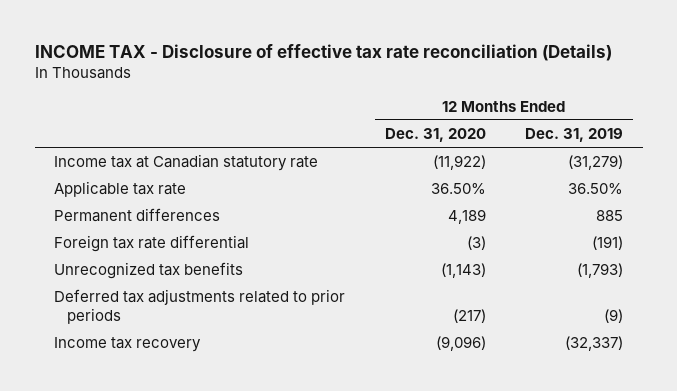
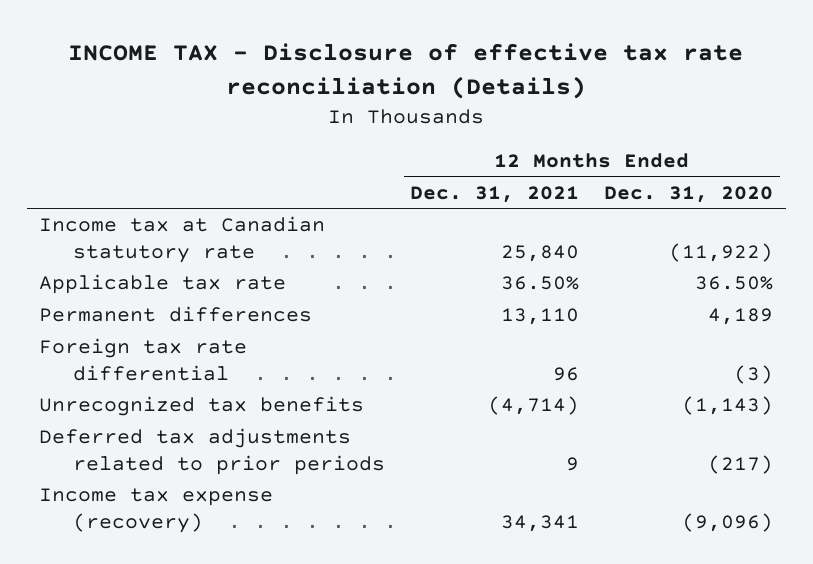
[524,127,623,142] Dec. 31, 2019 -> none
none -> [409,185,579,203] Dec. 31, 2021
[54,337,202,353] Income tax recovery -> [39,488,274,533] Income tax expense (recovery)

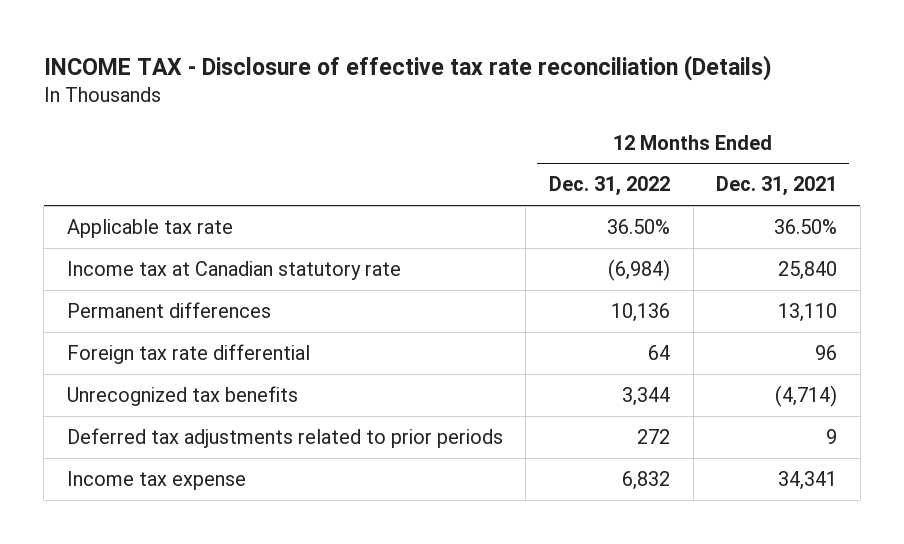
[604,185,774,203] Dec. 31, 2020 -> none
none -> [548,176,670,197] Dec. 31, 2022
[39,216,326,263] Income tax at Canadian statutory rate -> [66,260,401,280] Income tax at Canadian statutory rate
[39,488,274,533] Income tax expense (recovery) -> [66,470,246,490] Income tax expense

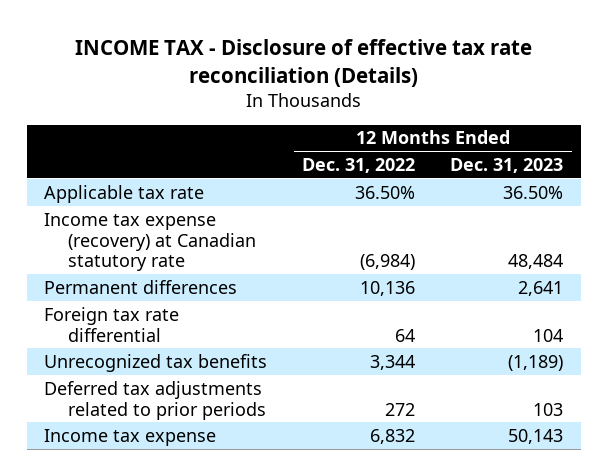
[716,176,838,197] Dec. 31, 2021 -> none
none -> [450,158,564,174] Dec. 31, 2023
[66,260,401,280] Income tax at Canadian statutory rate -> [44,212,256,272] Income tax expense (recovery) at Canadian statutory rate

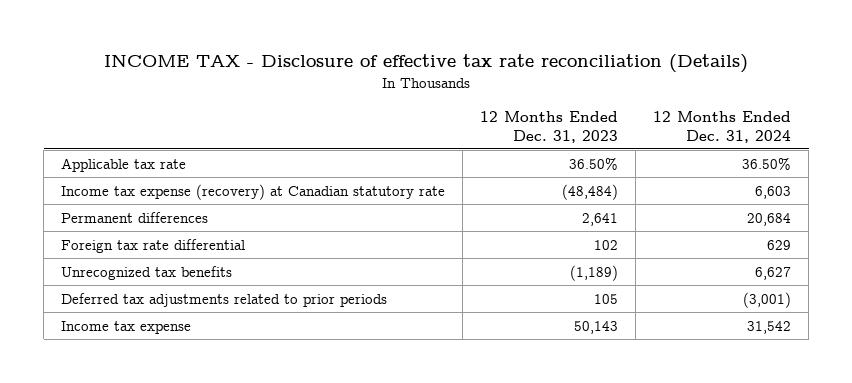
[302,158,416,174] Dec. 31, 2022 -> none
none -> [653,110,792,143] 12 Months Ended Dec. 31, 2024
[508,254,564,270] 48,484 -> [562,183,619,200] (48,484)
[533,328,564,342] 104 -> [594,239,619,250] 102
[533,402,564,416] 103 -> [594,293,619,304] 105

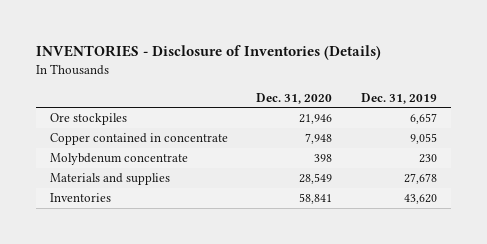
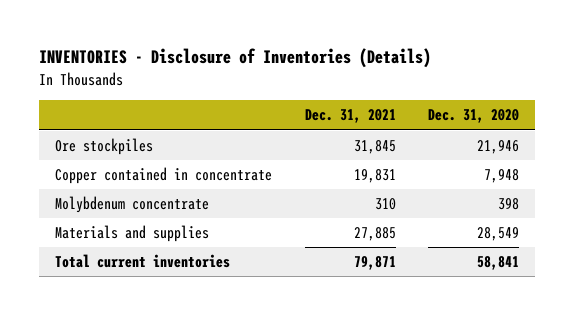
[360,92,437,104] Dec. 31, 2019 -> none
none -> [304,109,396,124] Dec. 31, 2021
[50,193,112,203] Inventories -> [55,254,231,269] Total current inventories

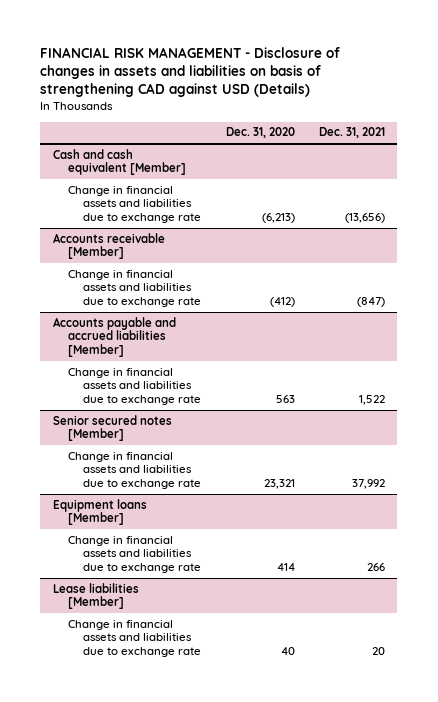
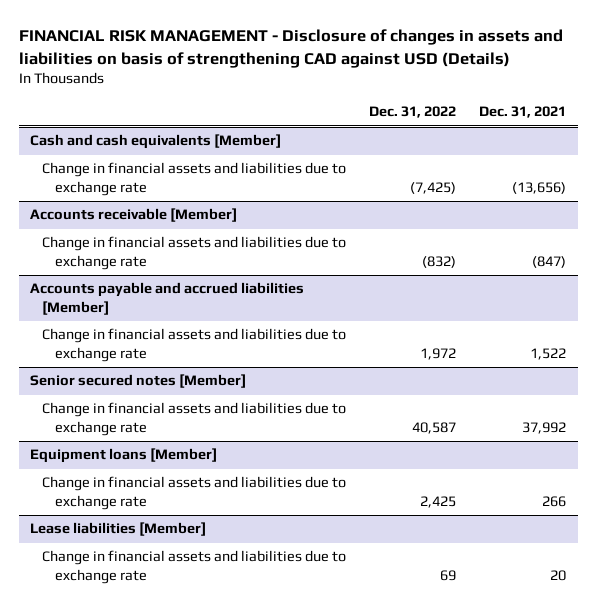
[225,127,295,139] Dec. 31, 2020 -> none
none -> [369,106,457,119] Dec. 31, 2022
[52,148,186,176] Cash and cash equivalent [Member] -> [30,134,282,150] Cash and cash equivalents [Member]

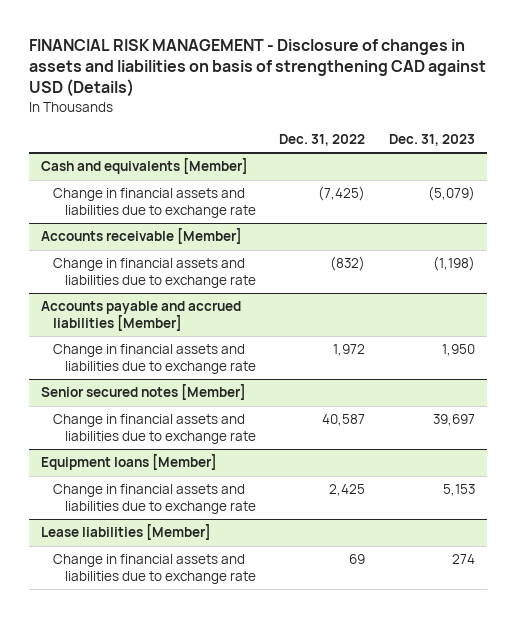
[479,106,567,119] Dec. 31, 2021 -> none
none -> [388,134,475,147] Dec. 31, 2023
[30,134,282,150] Cash and cash equivalents [Member] -> [41,158,249,175] Cash and equivalents [Member]

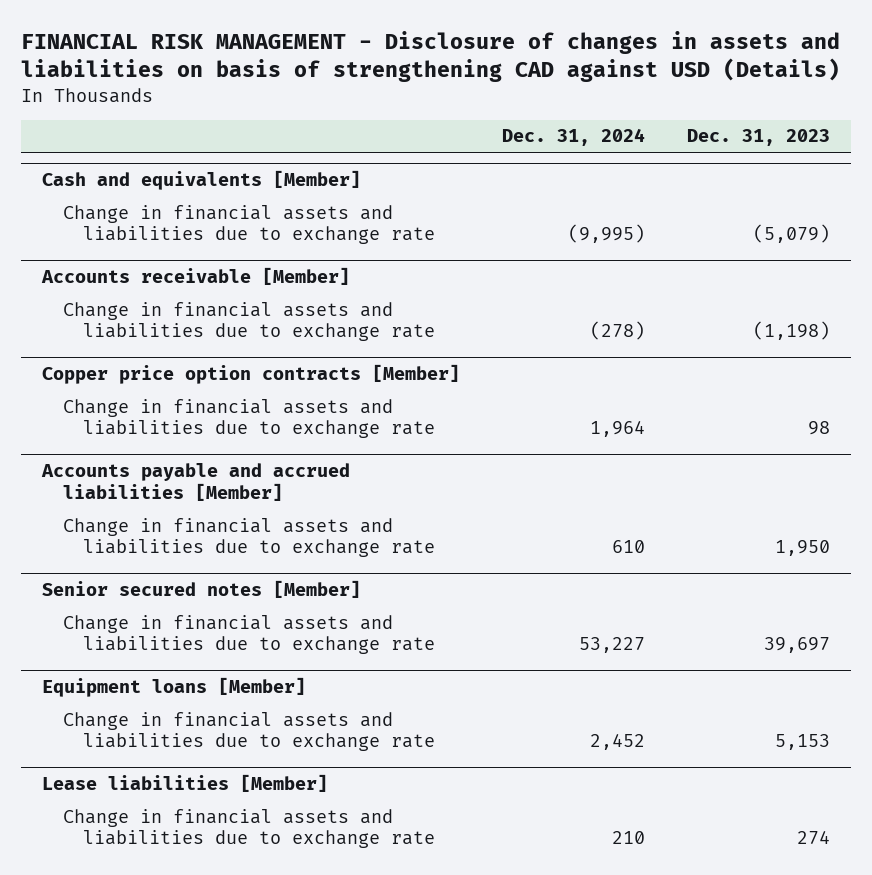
[279,134,366,147] Dec. 31, 2022 -> none
none -> [501,128,645,147] Dec. 31, 2024
none -> [41,364,460,385] Copper price option contracts [Member]
none -> [62,398,436,439] Change in financial assets and liabilities due to exchange rate

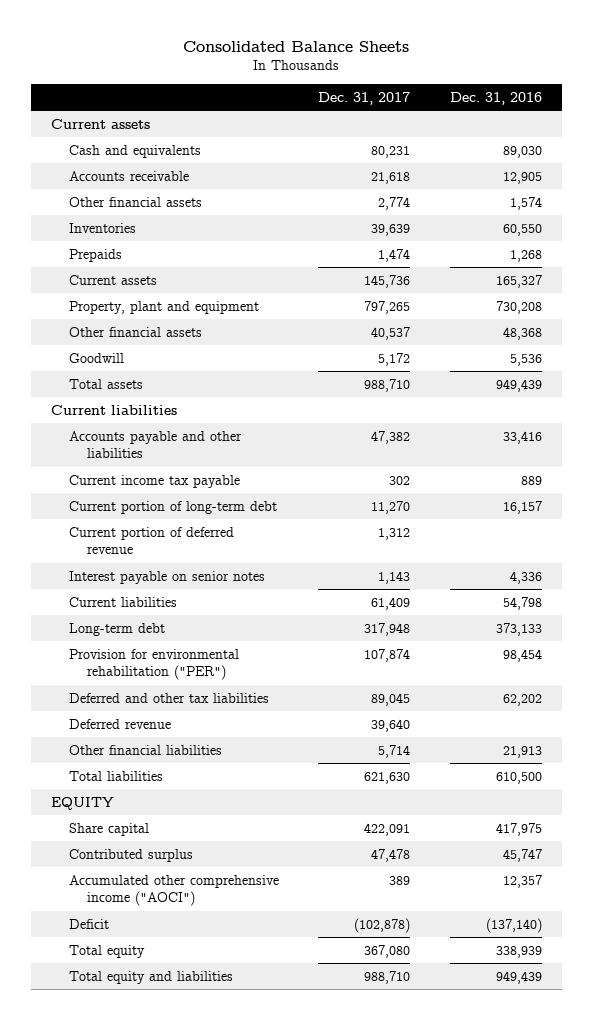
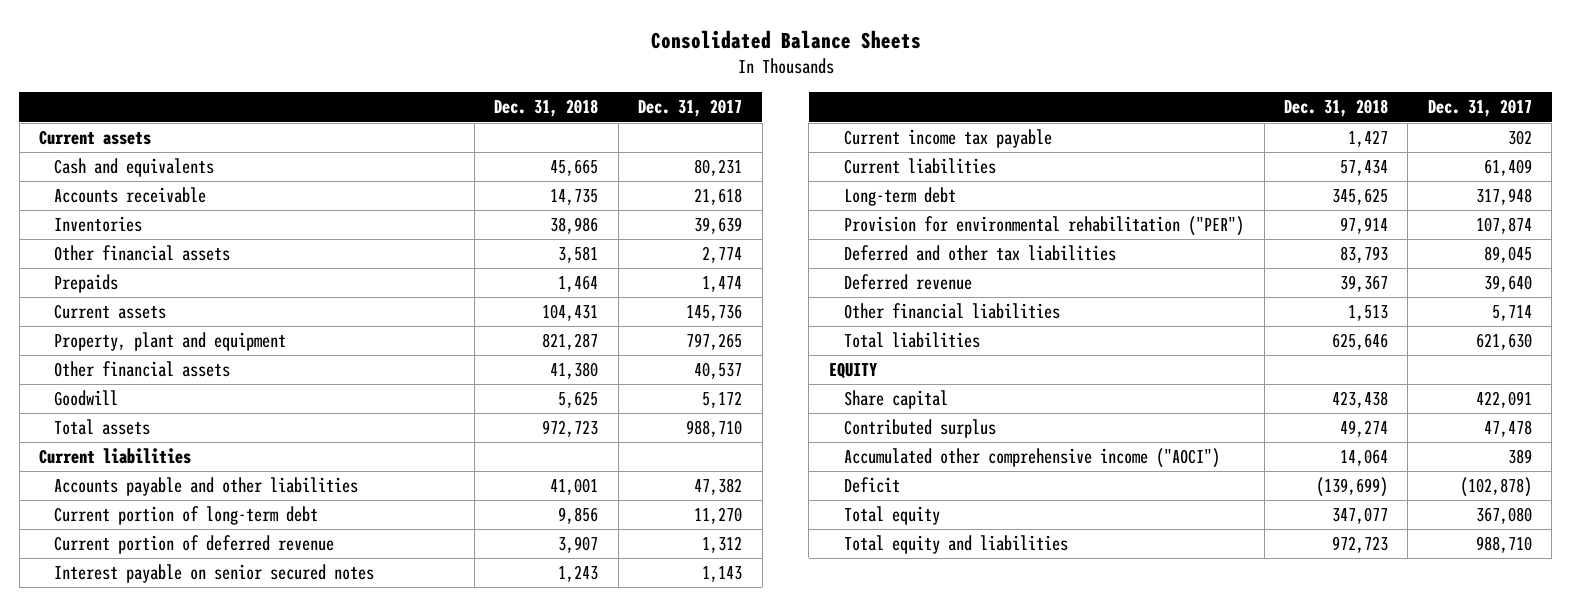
[450,91,543,105] Dec. 31, 2016 -> none
none -> [494,99,599,118] Dec. 31, 2018
[68,196,202,207] Other financial assets -> [54,245,231,262] Other financial assets
[68,570,265,584] Interest payable on senior notes -> [54,564,375,584] Interest payable on senior secured notes
[68,474,240,488] Current income tax payable -> [844,129,1053,149] Current income tax payable

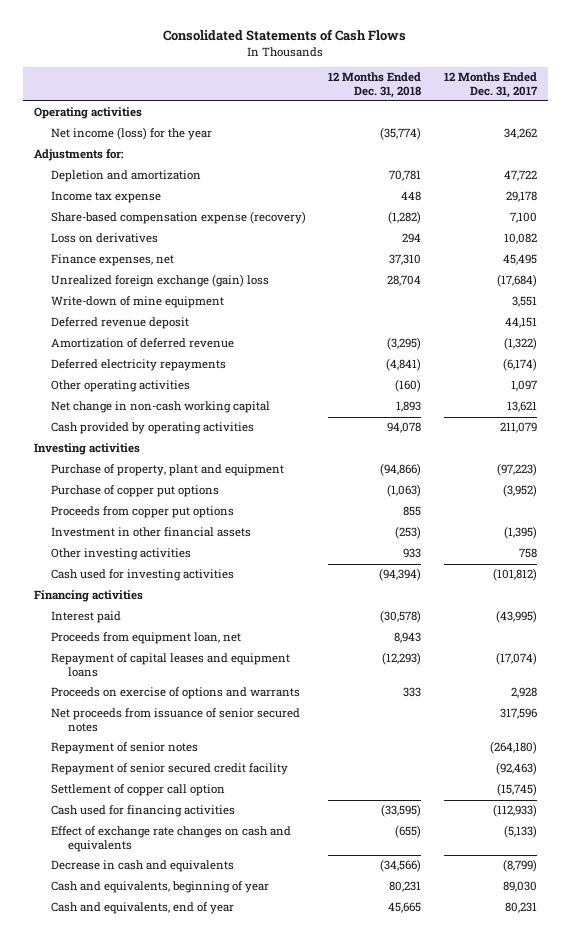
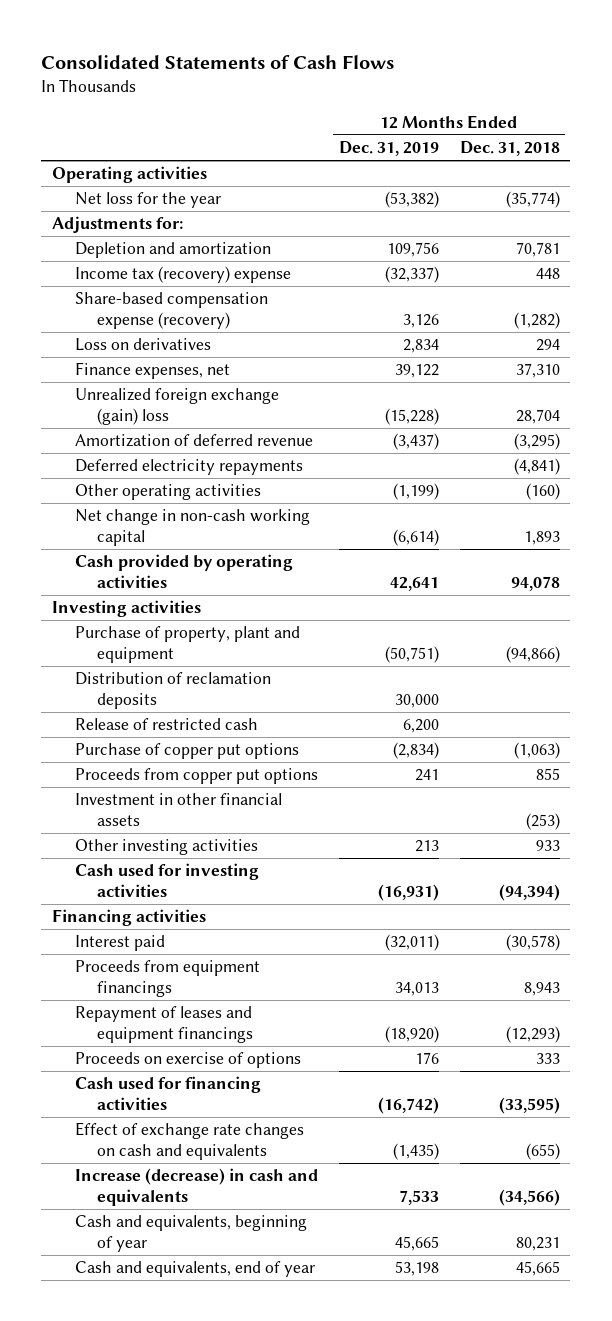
[443,72,538,98] 12 Months Ended Dec. 31, 2017 -> none
none -> [338,141,439,157] Dec. 31, 2019
[50,127,212,141] Net income (loss) for the year -> [74,192,221,209] Net loss for the year
[50,191,161,204] Income tax expense -> [74,266,291,284] Income tax (recovery) expense
[50,296,224,309] Write-down of mine equipment -> none
[50,317,189,330] Deferred revenue deposit -> none
none -> [74,672,271,710] Distribution of reclamation deposits
none -> [74,718,258,731] Release of restricted cash
[50,708,300,732] Net proceeds from issuance of senior secured notes -> none
[50,742,198,755] Repayment of senior notes -> none
[50,763,288,776] Repayment of senior secured credit facility -> none
[50,784,225,797] Settlement of copper call option -> none
[50,632,241,645] Proceeds from equipment loan, net -> [74,960,260,998] Proceeds from equipment financings
[50,653,290,677] Repayment of capital leases and equipment loans -> [74,1006,254,1044] Repayment of leases and equipment financings
[50,687,300,700] Proceeds on exercise of options and warrants -> [74,1052,301,1069] Proceeds on exercise of options
[50,860,234,873] Decrease in cash and equivalents -> [74,1168,318,1207] Increase (decrease) in cash and equivalents

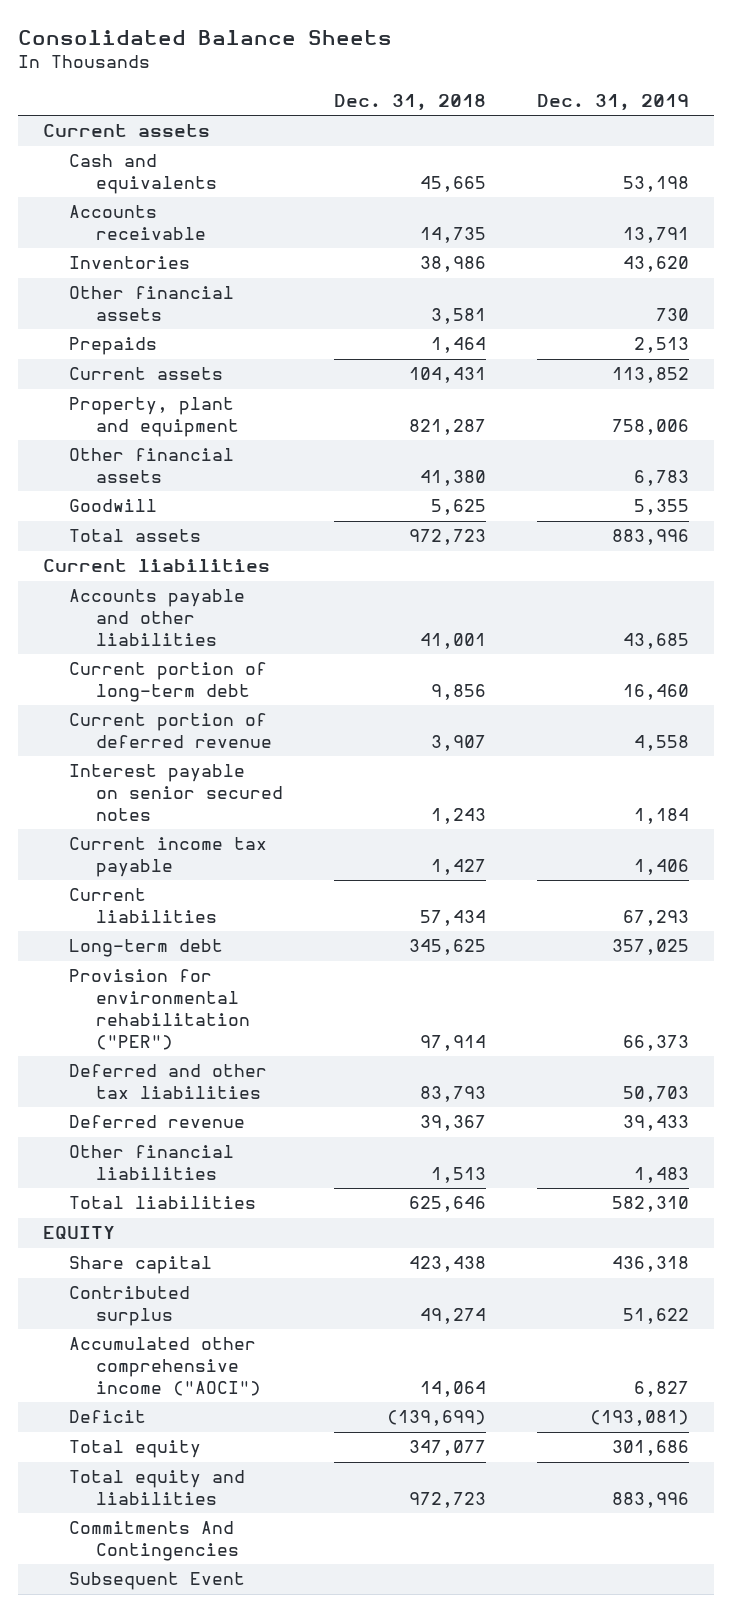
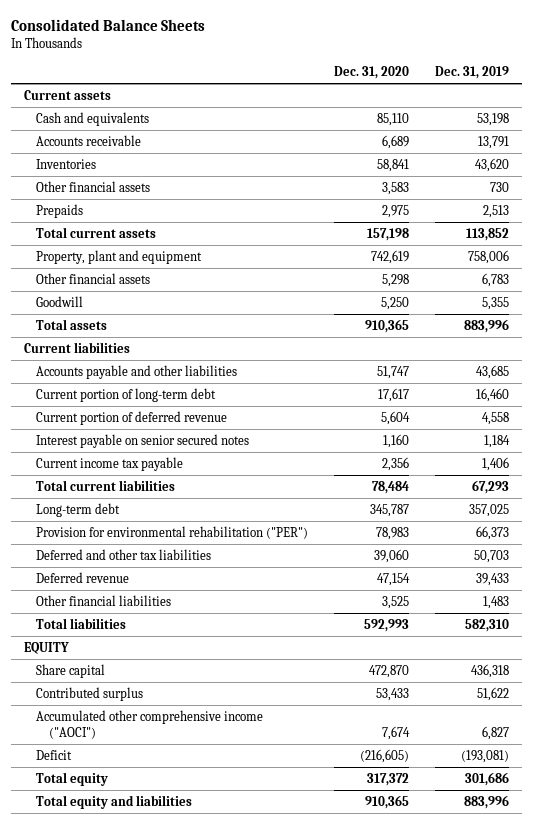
[333,94,486,112] Dec. 31, 2018 -> none
none -> [334,66,410,80] Dec. 31, 2020
[69,367,224,381] Current assets -> [36,226,157,238] Total current assets
[69,888,218,924] Current liabilities -> [36,479,176,491] Total current liabilities
[69,1521,240,1562] Commitments And Contingencies -> none
[69,1572,246,1591] Subsequent Event -> none

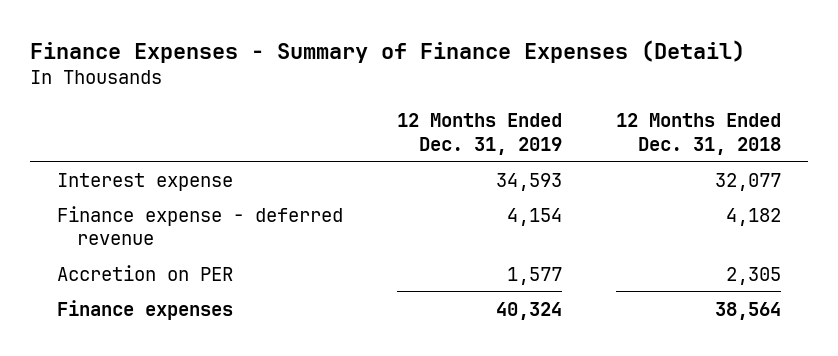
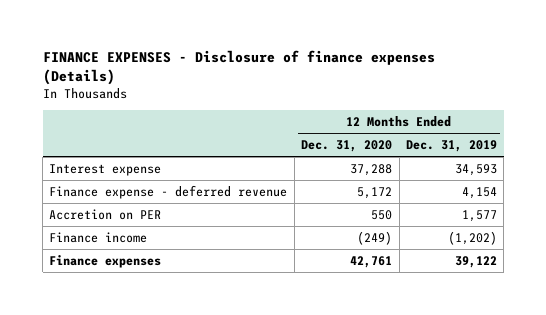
[29,39,745,63] Finance Expenses - Summary of Finance Expenses (Detail) -> [42,49,435,86] FINANCE EXPENSES - Disclosure of finance expenses (Details)
[616,113,782,155] 12 Months Ended Dec. 31, 2018 -> none
none -> [301,140,393,153] Dec. 31, 2020
none -> [49,231,148,243] Finance income
[495,301,562,320] 40,324 -> [454,255,497,268] 39,122

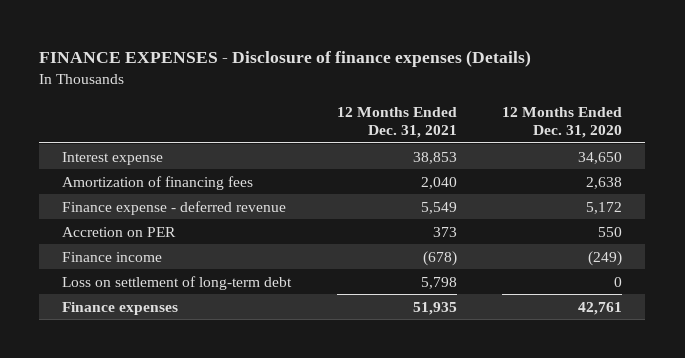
[405,140,497,153] Dec. 31, 2019 -> none
none -> [336,106,457,139] 12 Months Ended Dec. 31, 2021
[350,163,393,176] 37,288 -> [578,151,623,164] 34,650
none -> [62,175,254,190] Amortization of financing fees
none -> [62,275,293,290] Loss on settlement of long-term debt

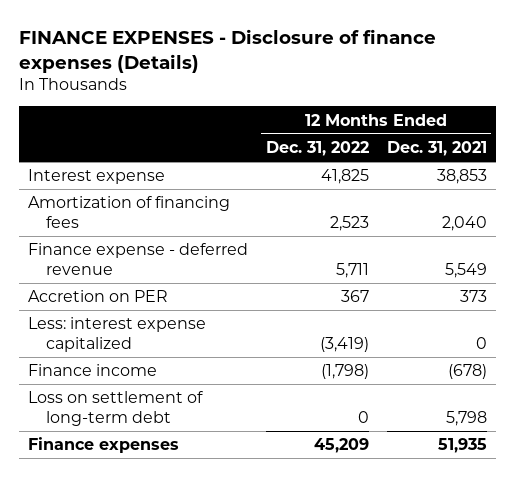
[502,106,623,139] 12 Months Ended Dec. 31, 2020 -> none
none -> [265,140,369,156] Dec. 31, 2022
none -> [27,317,206,352] Less: interest expense capitalized

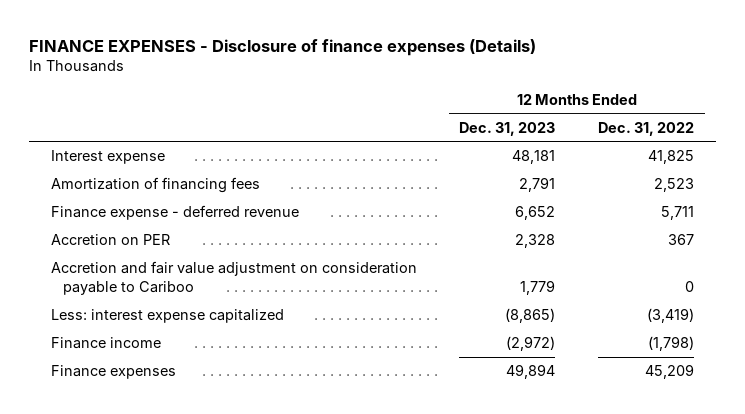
[386,140,487,156] Dec. 31, 2021 -> none
none -> [459,121,556,136] Dec. 31, 2023
none -> [50,261,417,295] Accretion and fair value adjustment on consideration payable to Cariboo
[27,391,203,426] Loss on settlement of long-term debt -> none

